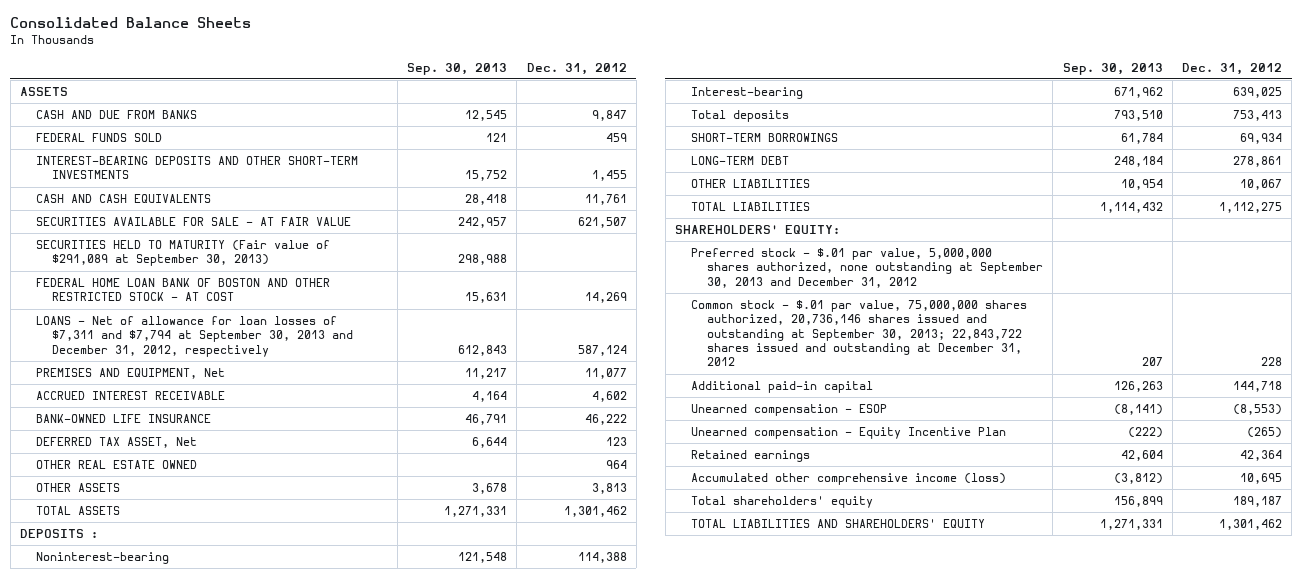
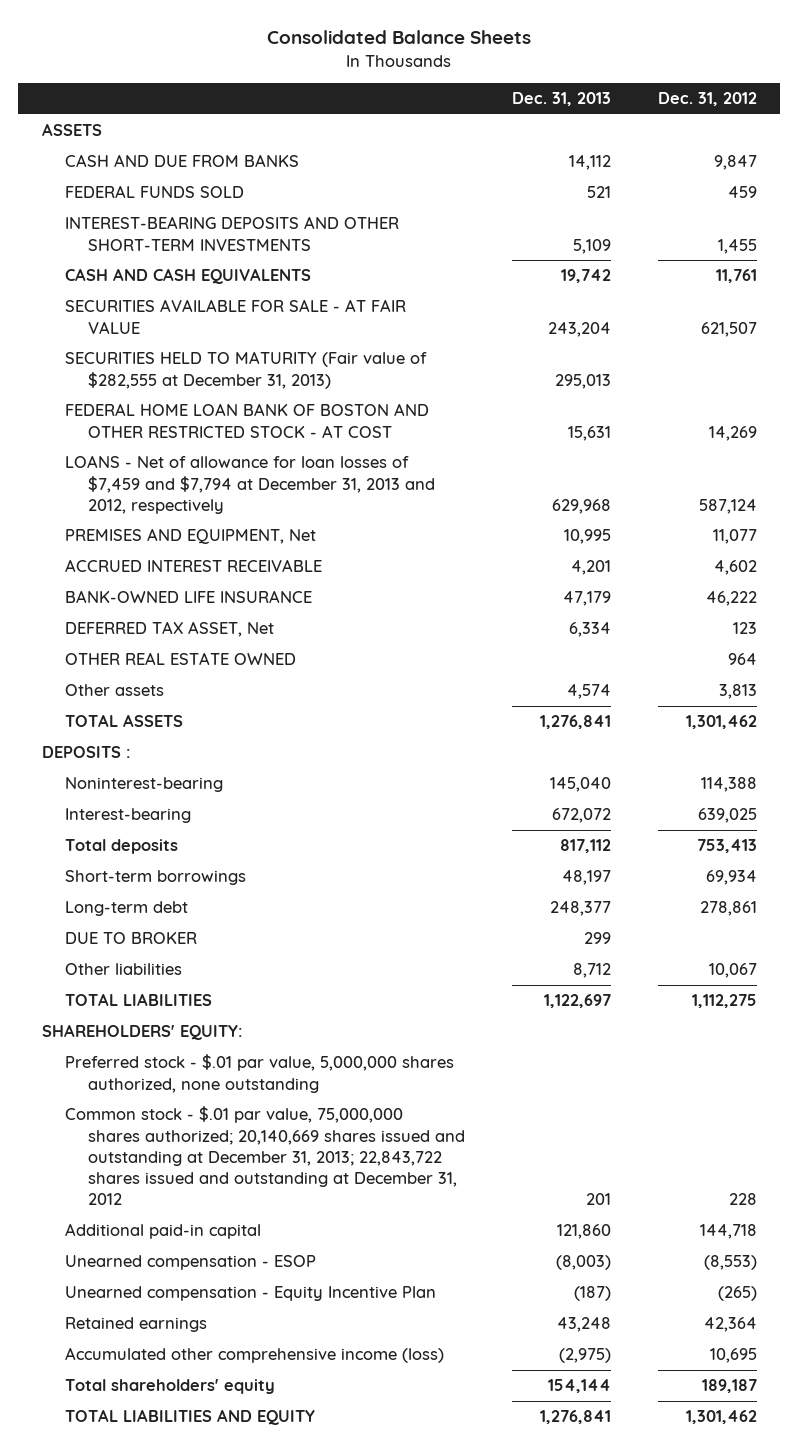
[407,62,508,75] Sep. 30, 2013 -> none
none -> [511,92,611,107] Dec. 31, 2013
[35,240,330,267] SECURITIES HELD TO MATURITY (Fair value of $291,089 at September 30, 2013) -> [64,351,427,389] SECURITIES HELD TO MATURITY (Fair value of $282,555 at December 31, 2013)
[35,316,353,357] LOANS - Net of allowance for loan losses of $7,311 and $7,794 at September 30, 2013 and December 31, 2012, respectively -> [64,455,435,514] LOANS - Net of allowance for loan losses of $7,459 and $7,794 at December 31, 2013 and 2012, respectively
[35,483,120,493] OTHER ASSETS -> [64,684,164,697] Other assets
[691,133,839,143] SHORT-TERM BORROWINGS -> [64,870,246,886] Short-term borrowings
[691,156,790,166] LONG-TERM DEBT -> [64,901,188,917] Long-term debt
none -> [64,932,197,945] DUE TO BROKER
[691,179,811,189] OTHER LIABILITIES -> [64,963,182,976] Other liabilities
[691,248,1044,288] Preferred stock - $.01 par value, 5,000,000 shares authorized, none outstanding at September 30, 2013 and December 31, 2012 -> [64,1054,454,1093] Preferred stock - $.01 par value, 5,000,000 shares authorized, none outstanding
[691,300,1028,367] Common stock - $.01 par value, 75,000,000 shares authorized, 20,736,146 shares issued and outstanding at September 30, 2013; 22,843,722 shares issued and outstanding at December 31, 2012 -> [64,1106,465,1206] Common stock - $.01 par value, 75,000,000 shares authorized; 20,140,669 shares issued and outstanding at December 31, 2013; 22,843,722 shares issued and outstanding at December 31, 2012
[691,519,986,529] TOTAL LIABILITIES AND SHAREHOLDERS' EQUITY -> [64,1409,315,1426] TOTAL LIABILITIES AND EQUITY

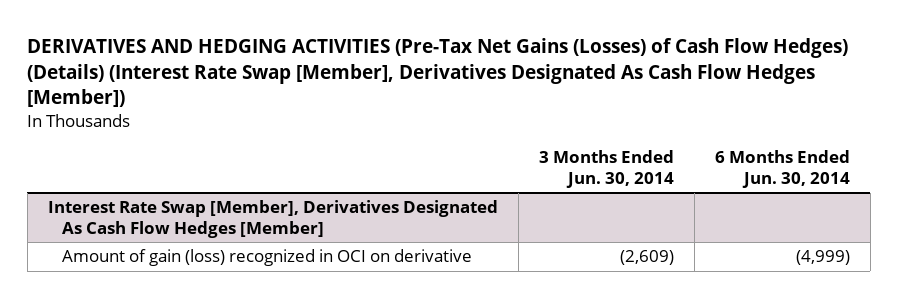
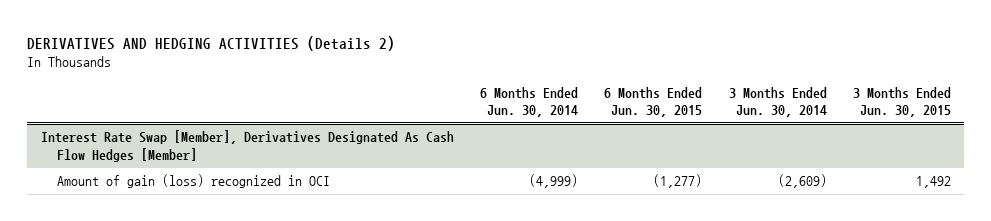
[27,38,849,108] DERIVATIVES AND HEDGING ACTIVITIES (Pre-Tax Net Gains (Losses) of Cash Flow Hedges) (Details) (Interest Rate Swap [Member], Derivatives Designated As Cash Flow Hedges [Member]) -> [27,35,396,51] DERIVATIVES AND HEDGING ACTIVITIES (Details 2)
none -> [604,86,703,117] 6 Months Ended Jun. 30, 2015
none -> [852,86,951,117] 3 Months Ended Jun. 30, 2015
[62,249,473,267] Amount of gain (loss) recognized in OCI on derivative -> [56,174,330,189] Amount of gain (loss) recognized in OCI

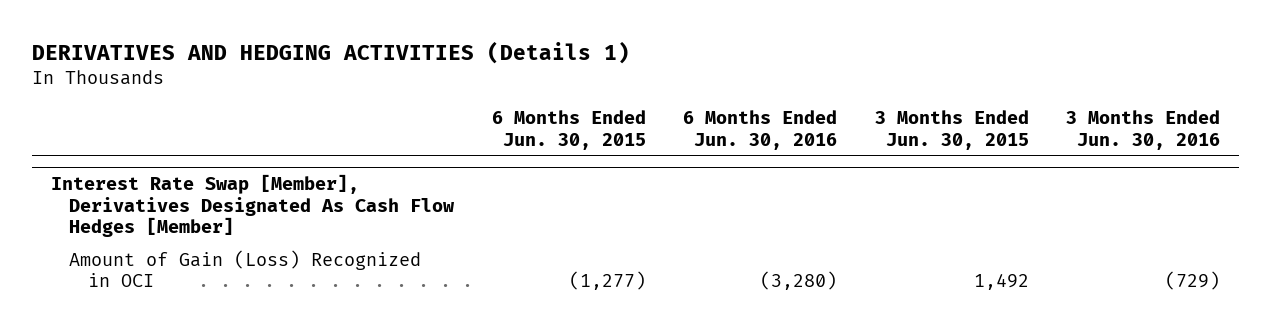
[27,35,396,51] DERIVATIVES AND HEDGING ACTIVITIES (Details 2) -> [31,40,630,64] DERIVATIVES AND HEDGING ACTIVITIES (Details 1)
[479,86,578,117] 6 Months Ended Jun. 30, 2014 -> none
[728,86,827,117] 3 Months Ended Jun. 30, 2014 -> none
none -> [683,110,838,150] 6 Months Ended Jun. 30, 2016
none -> [1066,110,1221,150] 3 Months Ended Jun. 30, 2016
[56,174,330,189] Amount of gain (loss) recognized in OCI -> [69,249,422,287] Amount of Gain (Loss) Recognized in OCI

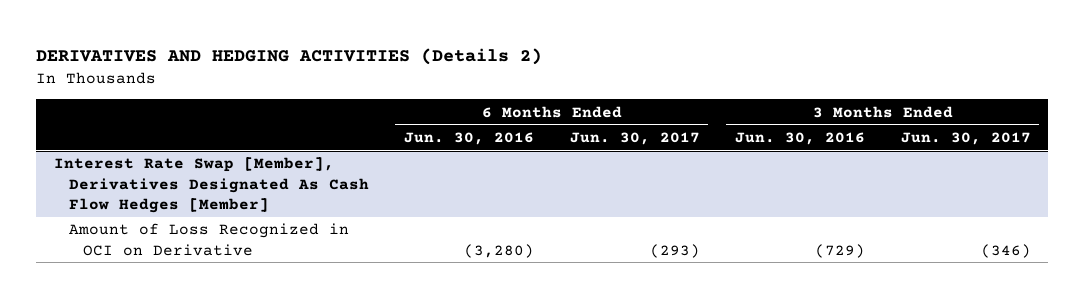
[31,40,630,64] DERIVATIVES AND HEDGING ACTIVITIES (Details 1) -> [36,48,543,66] DERIVATIVES AND HEDGING ACTIVITIES (Details 2)
[491,110,646,150] 6 Months Ended Jun. 30, 2015 -> none
[874,110,1029,150] 3 Months Ended Jun. 30, 2015 -> none
none -> [569,131,700,145] Jun. 30, 2017
none -> [900,131,1031,145] Jun. 30, 2017
[69,249,422,287] Amount of Gain (Loss) Recognized in OCI -> [68,223,349,256] Amount of Loss Recognized in OCI on Derivative

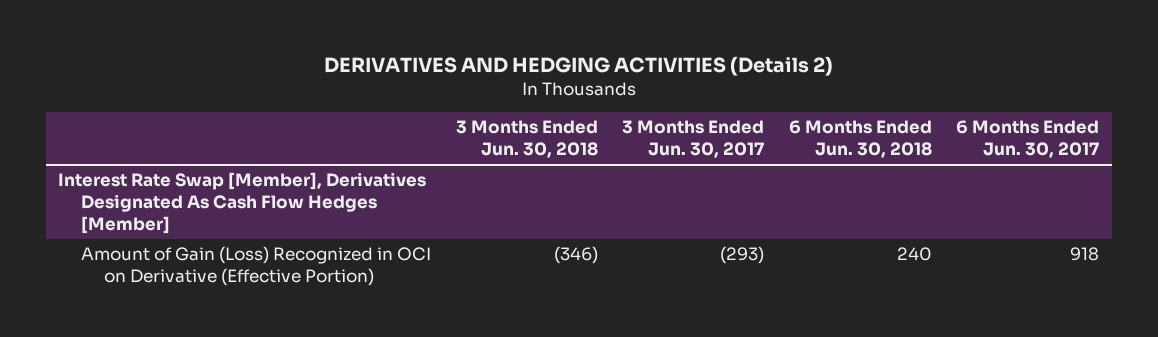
[404,131,535,145] Jun. 30, 2016 -> none
[735,131,866,145] Jun. 30, 2016 -> none
none -> [455,120,598,159] 3 Months Ended Jun. 30, 2018
none -> [788,120,932,159] 6 Months Ended Jun. 30, 2018
[68,223,349,256] Amount of Loss Recognized in OCI on Derivative -> [81,246,432,287] Amount of Gain (Loss) Recognized in OCI on Derivative (Effective Portion)
[649,243,700,258] (293) -> [1070,247,1100,262] 918
[980,243,1031,258] (346) -> [720,246,765,265] (293)

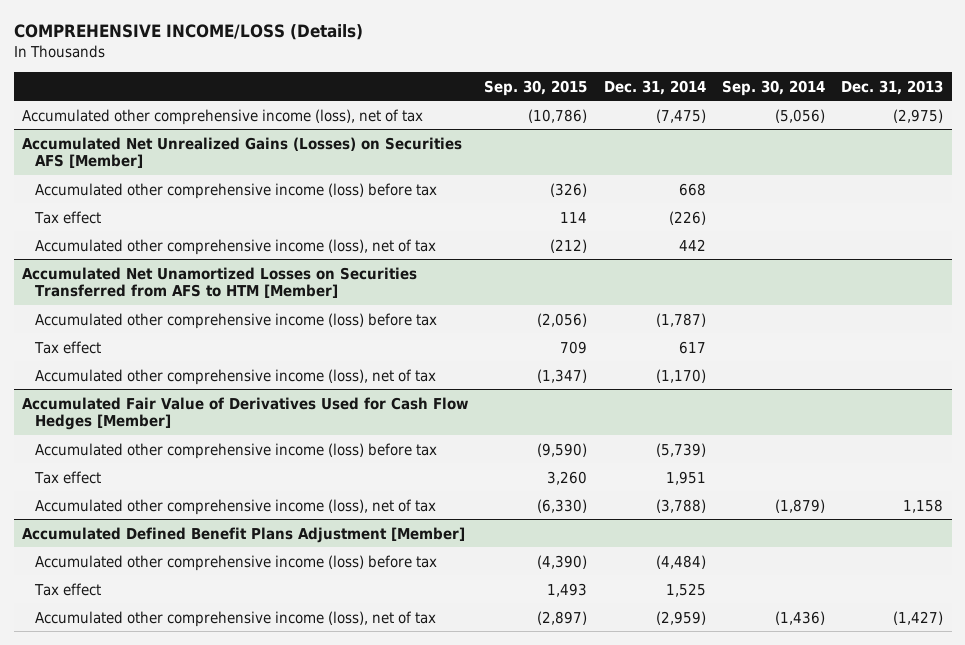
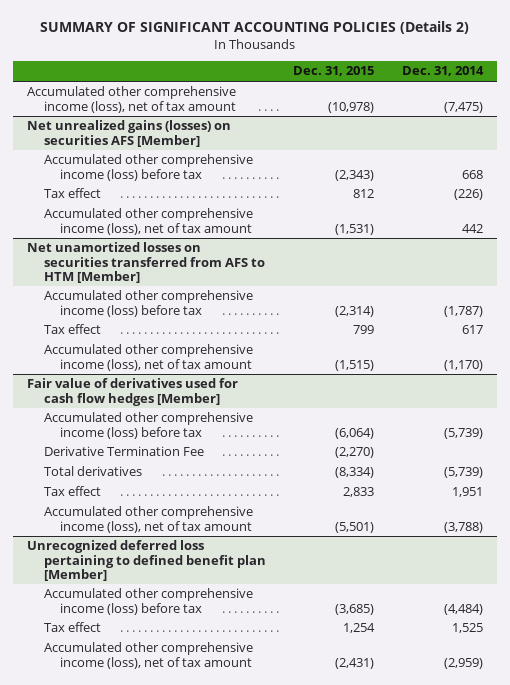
[13,23,363,40] COMPREHENSIVE INCOME/LOSS (Details) -> [39,21,469,35] SUMMARY OF SIGNIFICANT ACCOUNTING POLICIES (Details 2)
[484,79,588,96] Sep. 30, 2015 -> none
[722,79,826,96] Sep. 30, 2014 -> none
[841,79,944,95] Dec. 31, 2013 -> none
none -> [293,66,375,77] Dec. 31, 2015
[21,108,423,125] Accumulated other comprehensive income (loss), net of tax -> [26,86,236,113] Accumulated other comprehensive income (loss), net of tax amount
[21,136,462,169] Accumulated Net Unrealized Gains (Losses) on Securities AFS [Member] -> [26,120,231,147] Net unrealized gains (losses) on securities AFS [Member]
[34,238,436,255] Accumulated other comprehensive income (loss), net of tax -> [43,208,253,235] Accumulated other comprehensive income (loss), net of tax amount
[21,266,417,299] Accumulated Net Unamortized Losses on Securities Transferred from AFS to HTM [Member] -> [26,242,265,283] Net unamortized losses on securities transferred from AFS to HTM [Member]
[34,368,436,385] Accumulated other comprehensive income (loss), net of tax -> [43,344,253,371] Accumulated other comprehensive income (loss), net of tax amount
[21,396,468,431] Accumulated Fair Value of Derivatives Used for Cash Flow Hedges [Member] -> [26,378,238,406] Fair value of derivatives used for cash flow hedges [Member]
none -> [43,446,204,457] Derivative Termination Fee
none -> [43,466,142,477] Total derivatives
[34,498,436,515] Accumulated other comprehensive income (loss), net of tax -> [43,506,253,533] Accumulated other comprehensive income (loss), net of tax amount
[21,526,465,543] Accumulated Defined Benefit Plans Adjustment [Member] -> [26,540,266,581] Unrecognized deferred loss pertaining to defined benefit plan [Member]
[34,610,436,627] Accumulated other comprehensive income (loss), net of tax -> [43,642,253,669] Accumulated other comprehensive income (loss), net of tax amount

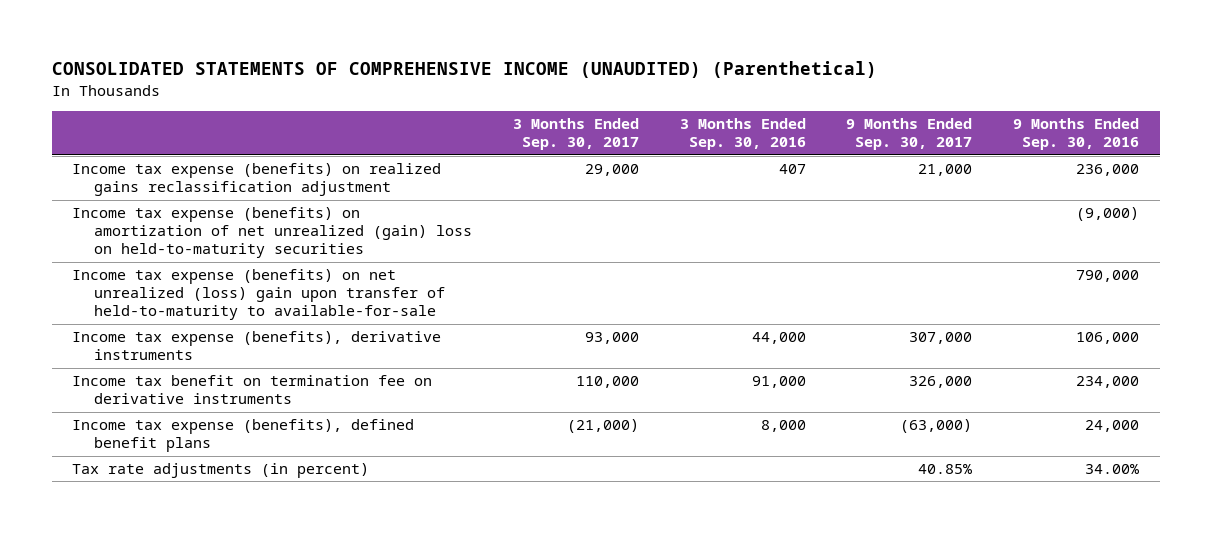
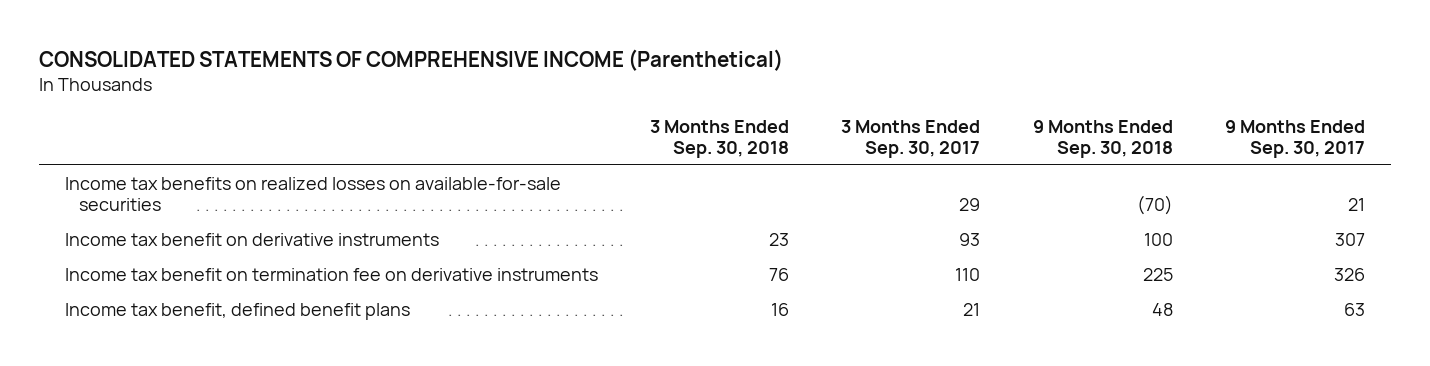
[51,61,877,79] CONSOLIDATED STATEMENTS OF COMPREHENSIVE INCOME (UNAUDITED) (Parenthetical) -> [38,48,783,71] CONSOLIDATED STATEMENTS OF COMPREHENSIVE INCOME (Parenthetical)
[679,118,806,151] 3 Months Ended Sep. 30, 2016 -> none
[1013,118,1140,151] 9 Months Ended Sep. 30, 2016 -> none
none -> [650,119,790,158] 3 Months Ended Sep. 30, 2018
none -> [1032,119,1173,158] 9 Months Ended Sep. 30, 2018
[72,207,472,259] Income tax expense (benefits) on amortization of net unrealized (gain) loss on held-to-maturity securities -> none
[72,269,445,321] Income tax expense (benefits) on net unrealized (loss) gain upon transfer of held-to-maturity to available-for-sale -> none
[72,463,370,479] Tax rate adjustments (in percent) -> none
[72,163,442,197] Income tax expense (benefits) on realized gains reclassification adjustment -> [64,177,561,211] Income tax benefits on realized losses on available-for-sale securities
[584,164,639,177] 29,000 -> [959,197,981,211] 29
[918,164,973,177] 21,000 -> [1348,197,1366,211] 21
[72,331,442,361] Income tax expense (benefits), derivative instruments -> [64,233,439,247] Income tax benefit on derivative instruments
[584,332,639,345] 93,000 -> [959,233,981,247] 93
[909,332,973,345] 307,000 -> [1335,233,1366,247] 307
[575,376,639,389] 110,000 -> [955,268,981,282] 110
[909,376,973,389] 326,000 -> [1334,268,1366,282] 326
[72,419,415,453] Income tax expense (benefits), defined benefit plans -> [64,303,410,321] Income tax benefit, defined benefit plans
[566,419,639,434] (21,000) -> [963,303,981,317] 21
[900,419,973,434] (63,000) -> [1344,303,1366,317] 63

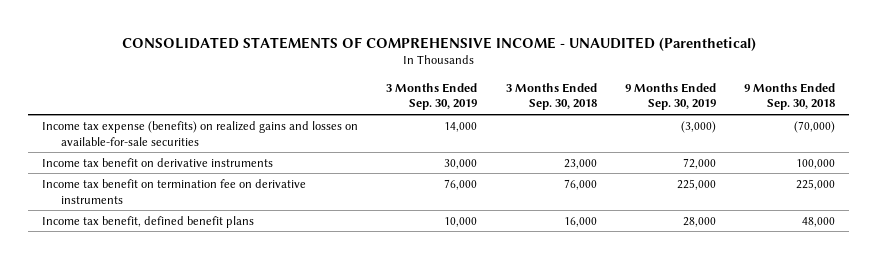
[38,48,783,71] CONSOLIDATED STATEMENTS OF COMPREHENSIVE INCOME (Parenthetical) -> [121,36,756,51] CONSOLIDATED STATEMENTS OF COMPREHENSIVE INCOME - UNAUDITED (Parenthetical)
[841,119,981,158] 3 Months Ended Sep. 30, 2017 -> none
[1225,119,1366,158] 9 Months Ended Sep. 30, 2017 -> none
none -> [386,82,478,111] 3 Months Ended Sep. 30, 2019
none -> [624,82,716,111] 9 Months Ended Sep. 30, 2019
[64,177,561,211] Income tax benefits on realized losses on available-for-sale securities -> [42,120,359,146] Income tax expense (benefits) on realized gains and losses on available-for-sale securities
[1136,194,1173,215] (70) -> [793,120,835,133] (70,000)
[769,233,790,247] 23 -> [563,158,597,169] 23,000
[1143,233,1173,247] 100 -> [795,158,835,169] 100,000
[769,268,790,282] 76 -> [563,178,597,190] 76,000
[1142,268,1173,282] 225 -> [795,178,835,190] 225,000
[771,303,790,317] 16 -> [563,216,597,227] 16,000
[1151,303,1173,317] 48 -> [801,216,835,227] 48,000

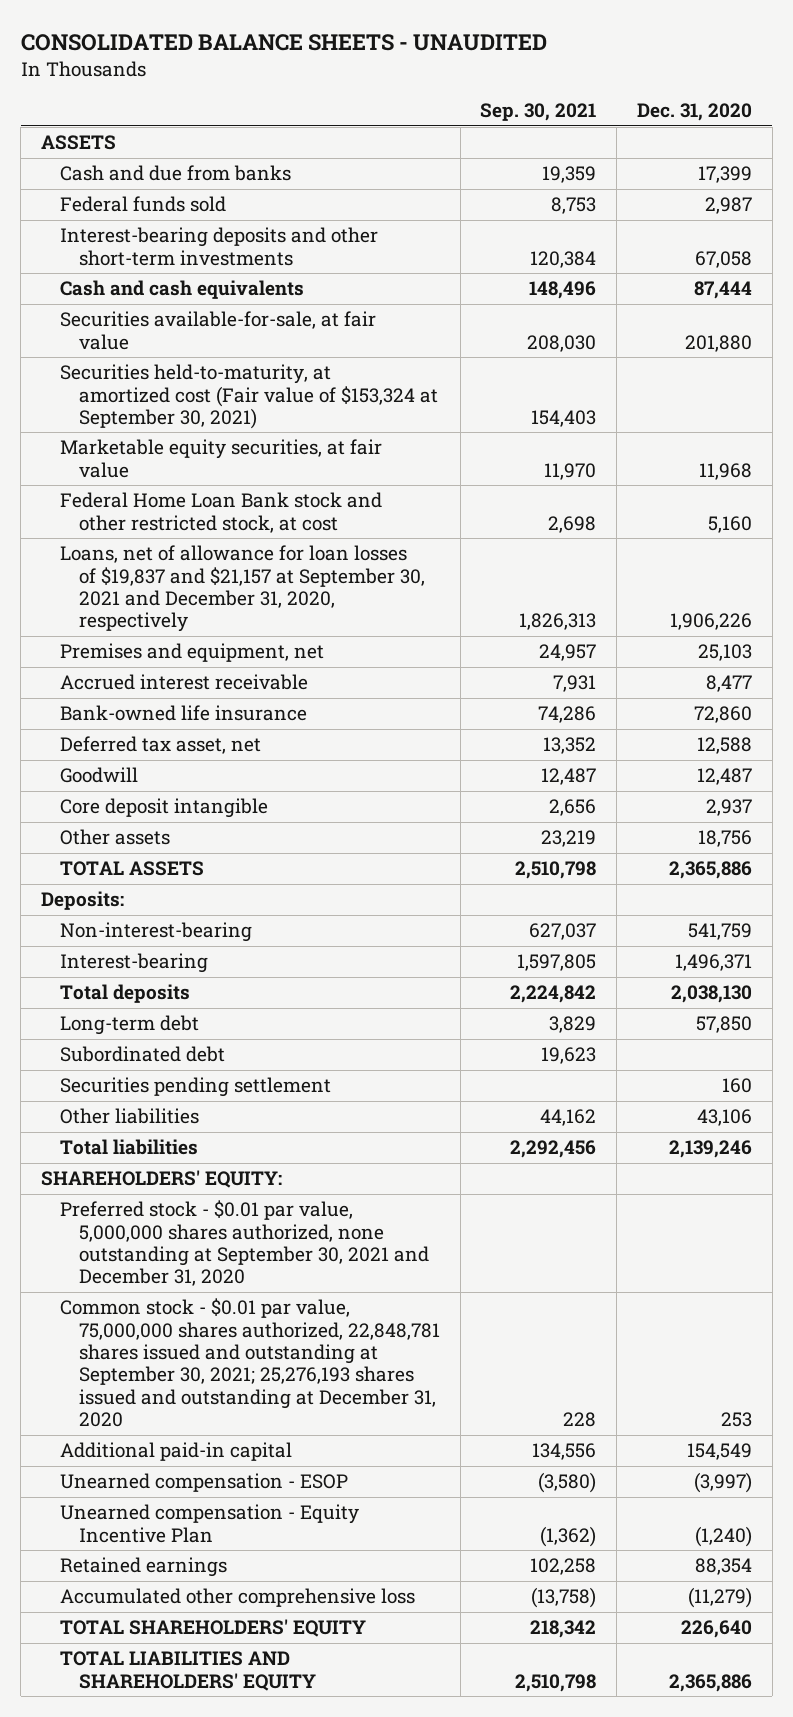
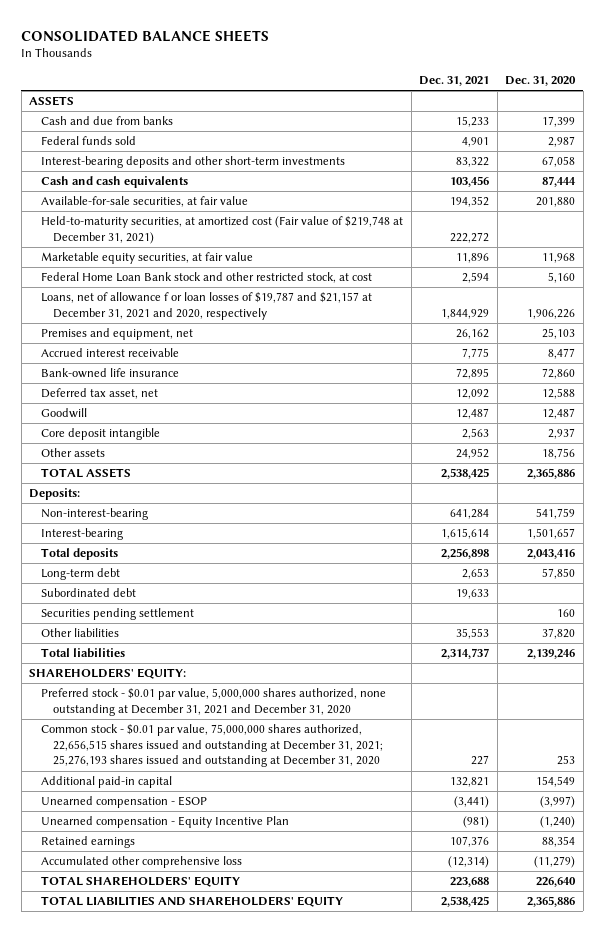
[20,34,547,52] CONSOLIDATED BALANCE SHEETS - UNAUDITED -> [21,29,270,42] CONSOLIDATED BALANCE SHEETS
[480,103,597,122] Sep. 30, 2021 -> none
none -> [419,75,490,86] Dec. 31, 2021
[59,311,376,350] Securities available-for-sale, at fair value -> [41,196,249,208] Available-for-sale securities, at fair value
[59,364,438,429] Securities held-to-maturity, at amortized cost (Fair value of $153,324 at September 30, 2021) -> [41,216,404,244] Held-to-maturity securities, at amortized cost (Fair value of $219,748 at December 31, 2021)
[59,545,425,633] Loans, net of allowance for loan losses of $19,837 and $21,157 at September 30, 2021 and December 31, 2020, respectively -> [41,292,373,320] Loans, net of allowance f or loan losses of $19,787 and $21,157 at December 31, 2021 and 2020, respectively
[675,954,753,972] 1,496,371 -> [527,528,576,540] 1,501,657
[671,985,753,1004] 2,038,130 -> [527,549,576,560] 2,043,416
[697,1109,753,1127] 43,106 -> [542,628,576,640] 37,820
[59,1200,429,1287] Preferred stock - $0.01 par value, 5,000,000 shares authorized, none outstanding at September 30, 2021 and December 31, 2020 -> [41,688,387,716] Preferred stock - $0.01 par value, 5,000,000 shares authorized, none outstanding at December 31, 2021 and December 31, 2020
[59,1298,440,1428] Common stock - $0.01 par value, 75,000,000 shares authorized, 22,848,781 shares issued and outstanding at September 30, 2021; 25,276,193 shares issued and outstanding at December 31, 2020 -> [41,724,383,768] Common stock - $0.01 par value, 75,000,000 shares authorized, 22,656,515 shares issued and outstanding at December 31, 2021; 25,276,193 shares issued and outstanding at December 31, 2020

